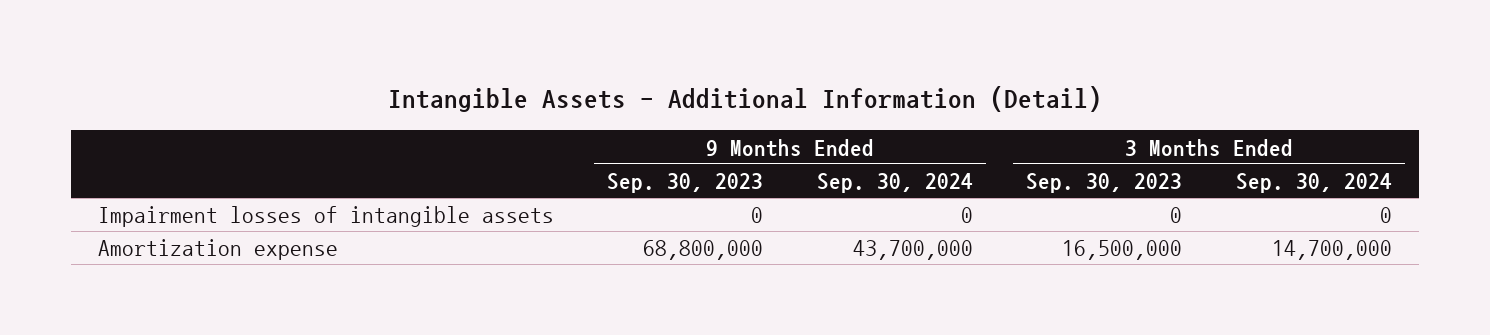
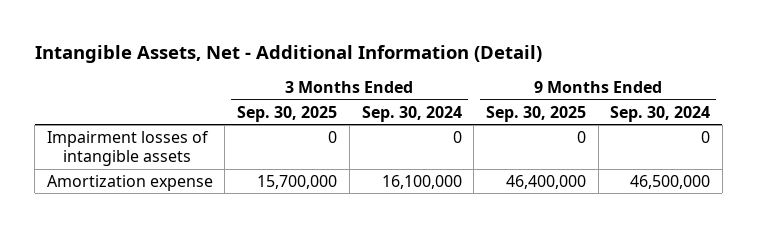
[387,86,1102,113] Intangible Assets - Additional Information (Detail) -> [34,45,542,64] Intangible Assets, Net - Additional Information (Detail)
[607,173,764,194] Sep. 30, 2023 -> none
[1026,173,1183,194] Sep. 30, 2023 -> none
none -> [237,105,338,122] Sep. 30, 2025
none -> [485,105,586,122] Sep. 30, 2025
[852,240,973,261] 43,700,000 -> [630,174,711,189] 46,500,000
[1272,240,1393,261] 14,700,000 -> [381,174,462,189] 16,100,000

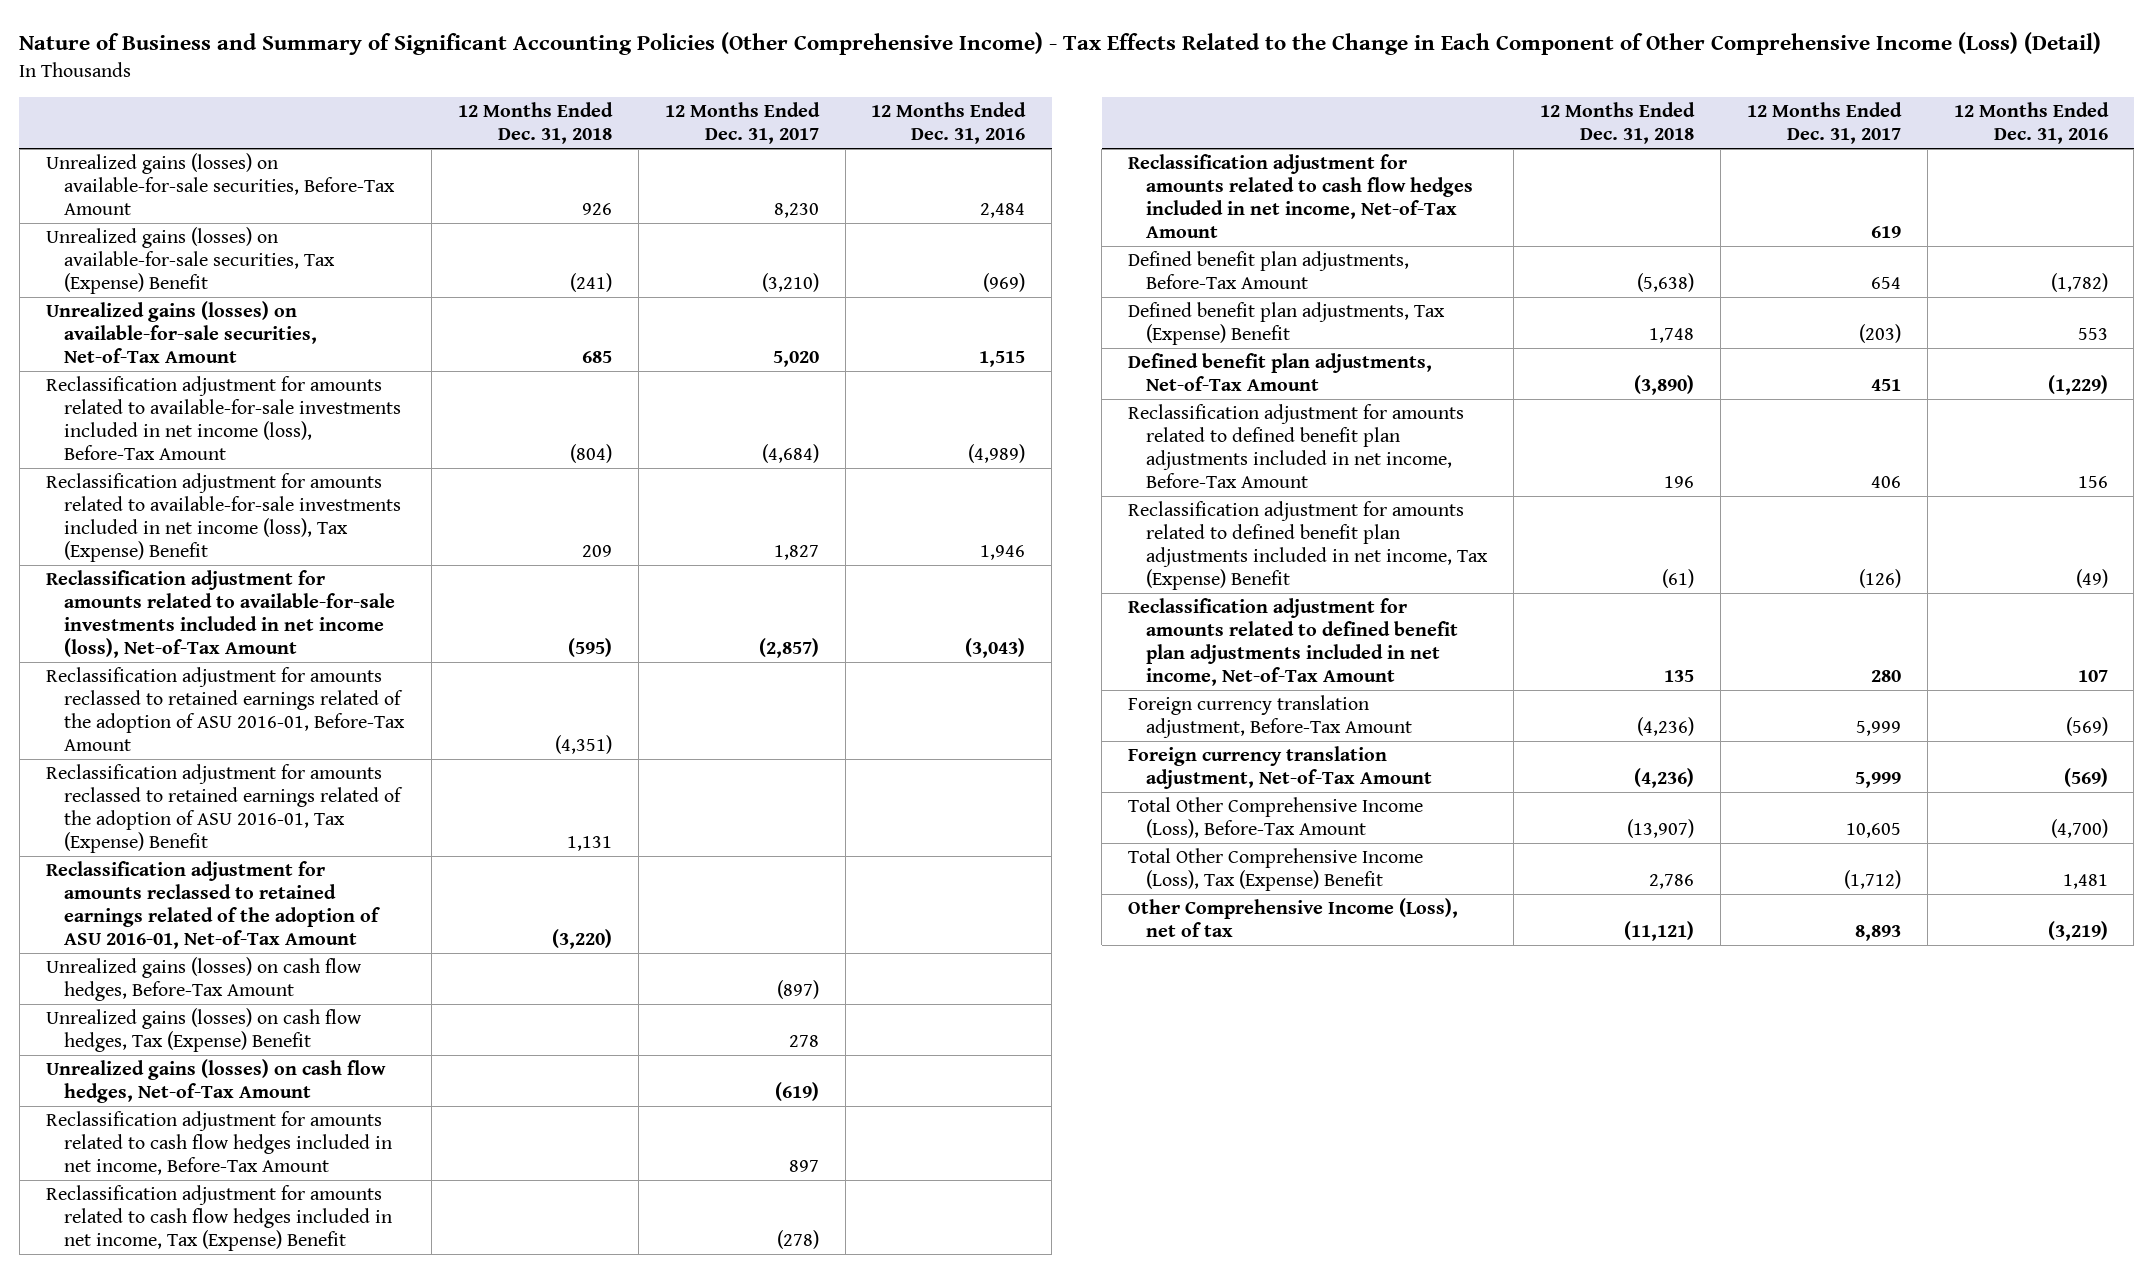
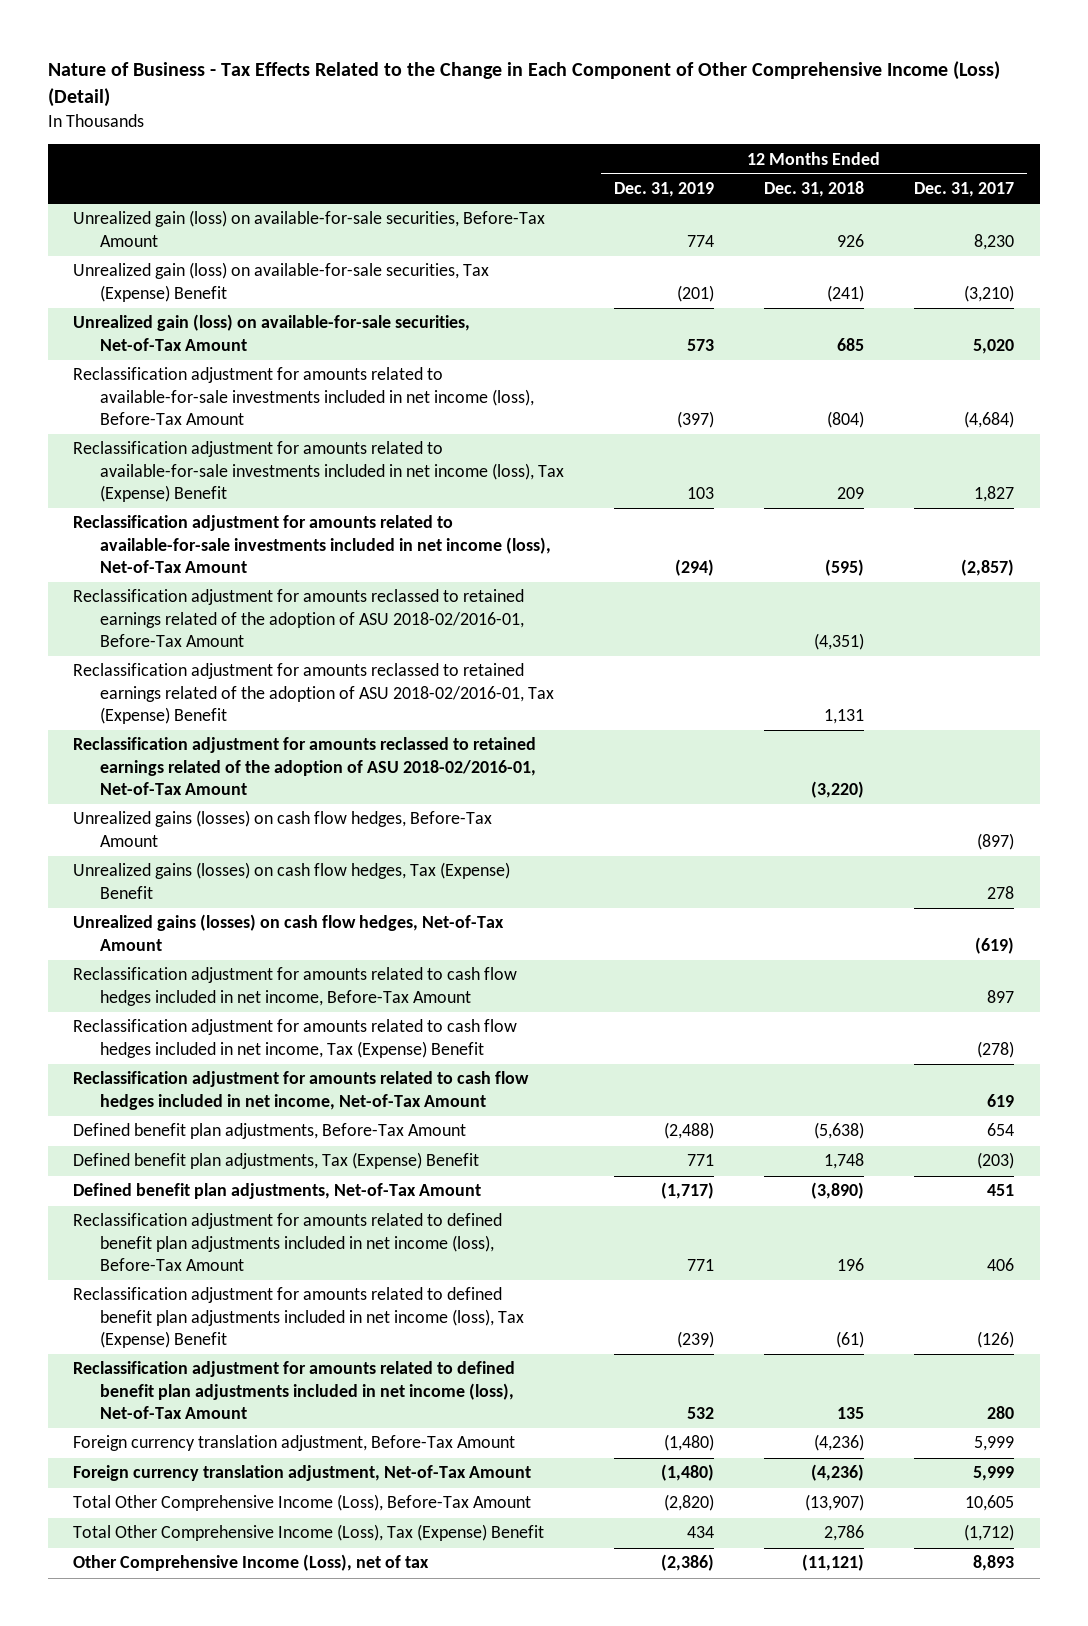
[19,32,2102,56] Nature of Business and Summary of Significant Accounting Policies (Other Comprehensive Income) - Tax Effects Related to the Change in Each Component of Other Comprehensive Income (Loss) (Detail) -> [48,60,1001,107] Nature of Business - Tax Effects Related to the Change in Each Component of Other Comprehensive Income (Loss) (Detail)
[871,102,1027,145] 12 Months Ended Dec. 31, 2016 -> none
none -> [614,182,715,198] Dec. 31, 2019
[45,153,396,216] Unrealized gains (losses) on available-for-sale securities, Before-Tax Amount -> [73,210,546,247] Unrealized gain (loss) on available-for-sale securities, Before-Tax Amount
[45,227,336,295] Unrealized gains (losses) on available-for-sale securities, Tax (Expense) Benefit -> [73,262,490,302] Unrealized gain (loss) on available-for-sale securities, Tax (Expense) Benefit
[45,301,318,364] Unrealized gains (losses) on available-for-sale securities, Net-of-Tax Amount -> [73,314,471,351] Unrealized gain (loss) on available-for-sale securities, Net-of-Tax Amount
[45,667,406,752] Reclassification adjustment for amounts reclassed to retained earnings related of the adoption of ASU 2016-01, Before-Tax Amount -> [73,589,525,647] Reclassification adjustment for amounts reclassed to retained earnings related of the adoption of ASU 2018-02/2016-01, Before-Tax Amount
[45,764,404,854] Reclassification adjustment for amounts reclassed to retained earnings related of the adoption of ASU 2016-01, Tax (Expense) Benefit -> [73,663,554,724] Reclassification adjustment for amounts reclassed to retained earnings related of the adoption of ASU 2018-02/2016-01, Tax (Expense) Benefit
[45,861,381,950] Reclassification adjustment for amounts reclassed to retained earnings related of the adoption of ASU 2016-01, Net-of-Tax Amount -> [73,737,537,795] Reclassification adjustment for amounts reclassed to retained earnings related of the adoption of ASU 2018-02/2016-01, Net-of-Tax Amount
[1127,404,1464,489] Reclassification adjustment for amounts related to defined benefit plan adjustments included in net income, Before-Tax Amount -> [73,1213,503,1271] Reclassification adjustment for amounts related to defined benefit plan adjustments included in net income (loss), Before-Tax Amount
[1127,501,1489,591] Reclassification adjustment for amounts related to defined benefit plan adjustments included in net income, Tax (Expense) Benefit -> [73,1287,524,1348] Reclassification adjustment for amounts related to defined benefit plan adjustments included in net income (loss), Tax (Expense) Benefit
[1127,598,1459,687] Reclassification adjustment for amounts related to defined benefit plan adjustments included in net income, Net-of-Tax Amount -> [73,1361,516,1419] Reclassification adjustment for amounts related to defined benefit plan adjustments included in net income (loss), Net-of-Tax Amount

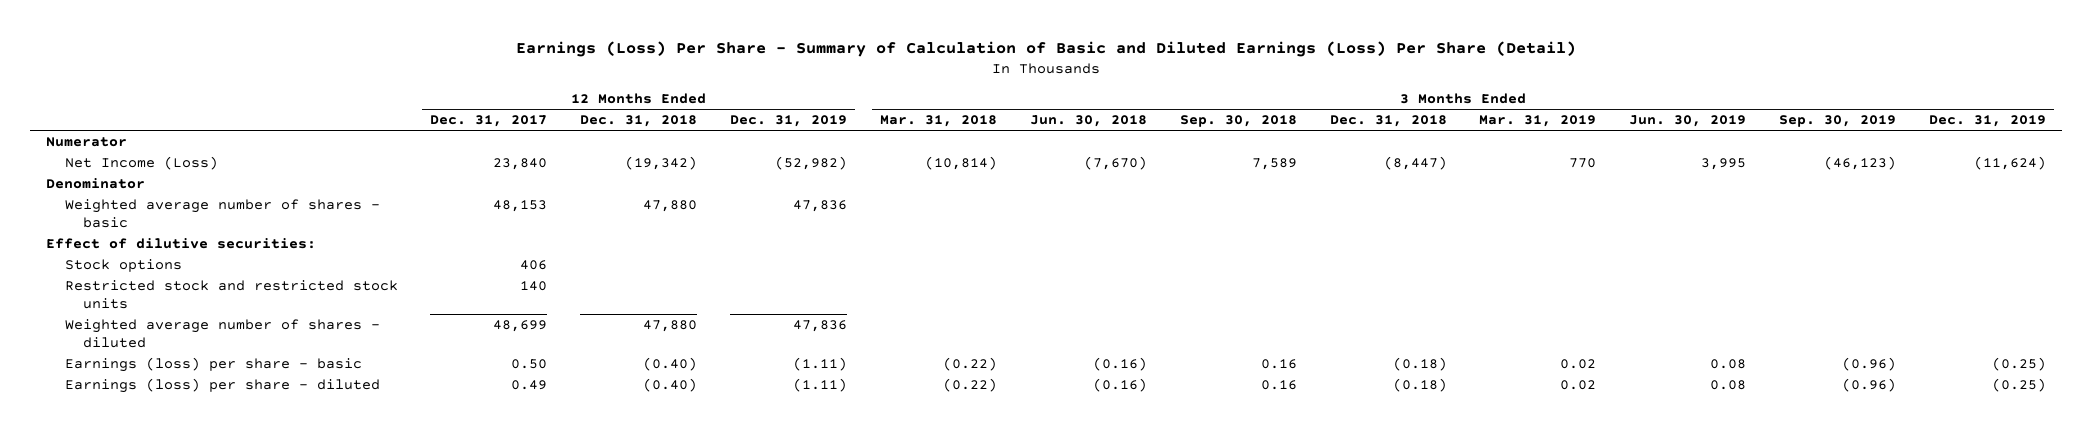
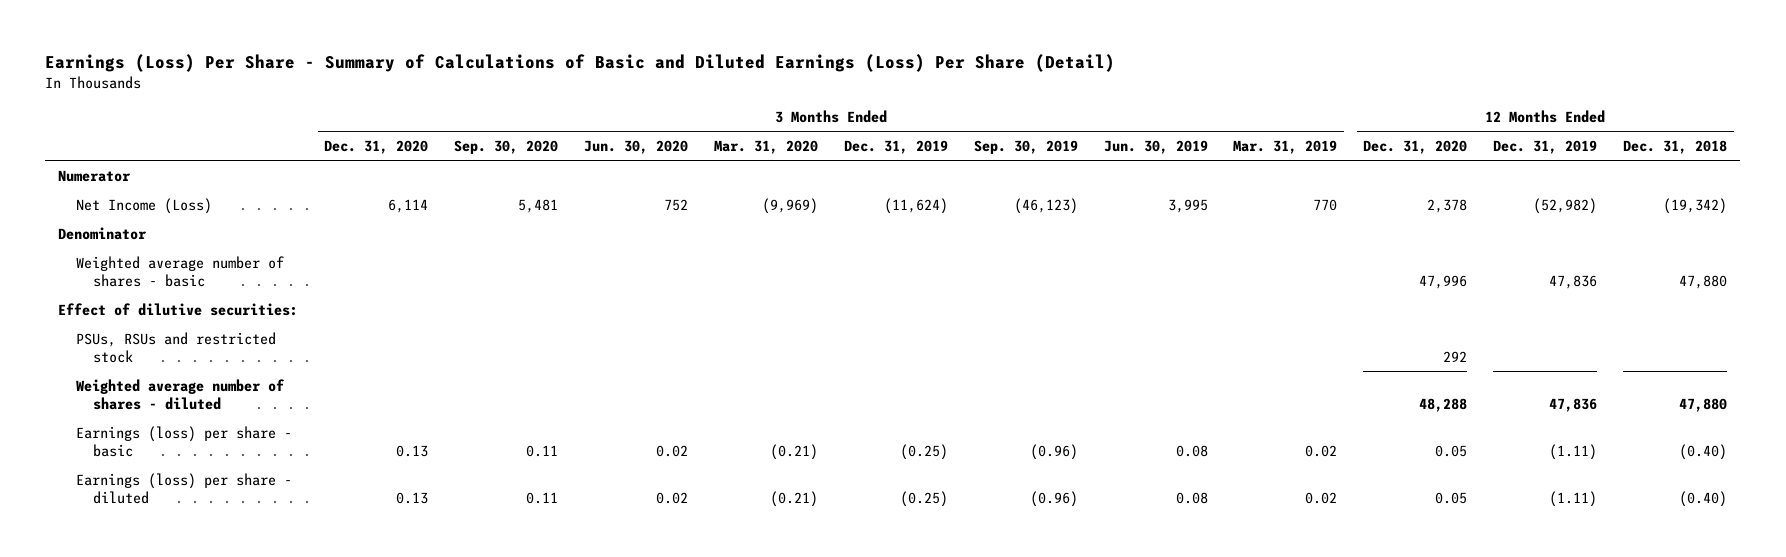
[516,41,1577,58] Earnings (Loss) Per Share - Summary of Calculation of Basic and Diluted Earnings (Loss) Per Share (Detail) -> [45,54,1116,73] Earnings (Loss) Per Share - Summary of Calculations of Basic and Diluted Earnings (Loss) Per Share (Detail)
[430,115,548,128] Dec. 31, 2017 -> none
[879,115,997,128] Mar. 31, 2018 -> none
[1029,115,1147,128] Jun. 30, 2018 -> none
[1179,115,1297,128] Sep. 30, 2018 -> none
[1329,115,1447,128] Dec. 31, 2018 -> none
none -> [324,139,429,154] Dec. 31, 2020
none -> [454,139,559,154] Sep. 30, 2020
none -> [584,139,689,154] Jun. 30, 2020
none -> [713,139,818,154] Mar. 31, 2020
none -> [1363,139,1468,154] Dec. 31, 2020
[64,258,182,272] Stock options -> none
[64,279,398,309] Restricted stock and restricted stock units -> [75,331,276,363] PSUs, RSUs and restricted stock

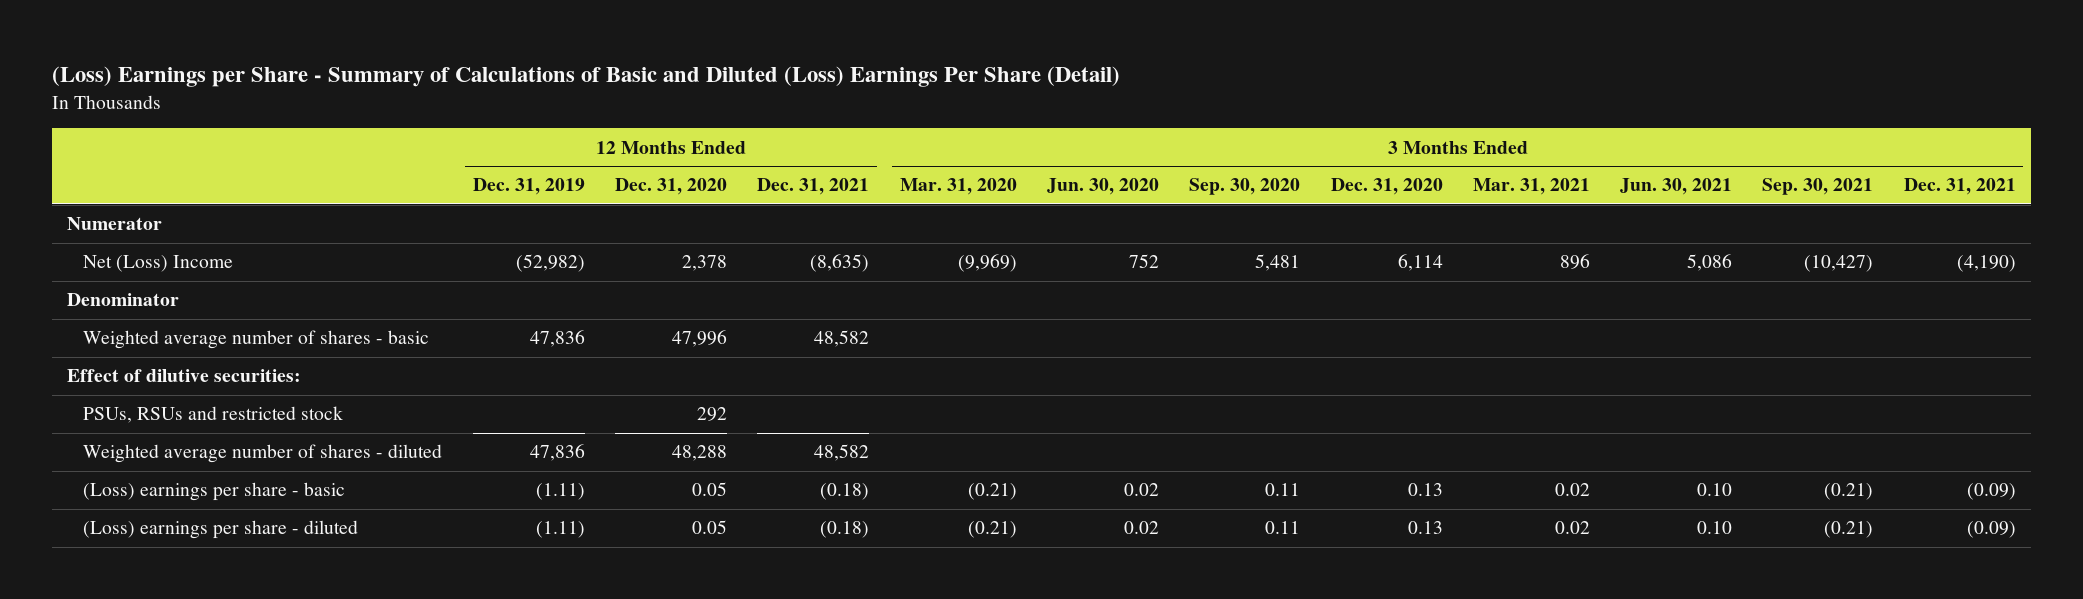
[45,54,1116,73] Earnings (Loss) Per Share - Summary of Calculations of Basic and Diluted Earnings (Loss) Per Share (Detail) -> [51,66,1120,88] (Loss) Earnings per Share - Summary of Calculations of Basic and Diluted (Loss) Earnings Per Share (Detail)
[843,139,948,154] Dec. 31, 2019 -> none
[973,139,1078,154] Sep. 30, 2019 -> none
[1103,139,1208,154] Jun. 30, 2019 -> none
[1233,139,1338,154] Mar. 31, 2019 -> none
[1623,139,1728,154] Dec. 31, 2018 -> none
none -> [757,178,870,196] Dec. 31, 2021
none -> [1472,178,1590,196] Mar. 31, 2021
none -> [1620,178,1733,196] Jun. 30, 2021
none -> [1762,178,1874,196] Sep. 30, 2021
none -> [1903,178,2016,196] Dec. 31, 2021
[75,197,212,214] Net Income (Loss) -> [83,255,234,273] Net (Loss) Income
[75,425,292,457] Earnings (loss) per share - basic -> [83,482,346,502] (Loss) earnings per share - basic
[75,472,292,504] Earnings (loss) per share - diluted -> [83,520,359,540] (Loss) earnings per share - diluted

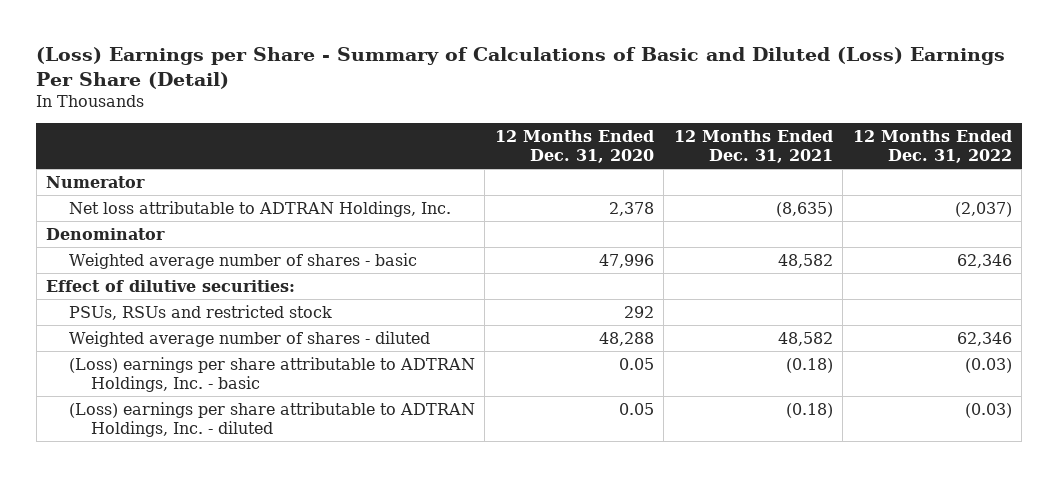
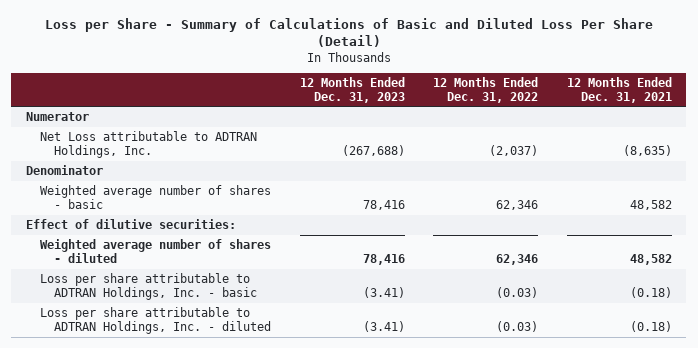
[36,46,1006,89] (Loss) Earnings per Share - Summary of Calculations of Basic and Diluted (Loss) Earnings Per Share (Detail) -> [44,17,653,48] Loss per Share - Summary of Calculations of Basic and Diluted Loss Per Share (Detail)
[494,130,654,164] 12 Months Ended Dec. 31, 2020 -> none
none -> [299,76,405,103] 12 Months Ended Dec. 31, 2023
[68,200,451,217] Net loss attributable to ADTRAN Holdings, Inc. -> [39,131,257,158] Net Loss attributable to ADTRAN Holdings, Inc.
[68,304,332,320] PSUs, RSUs and restricted stock -> none
[68,356,475,393] (Loss) earnings per share attributable to ADTRAN Holdings, Inc. - basic -> [39,273,258,300] Loss per share attributable to ADTRAN Holdings, Inc. - basic
[68,401,475,438] (Loss) earnings per share attributable to ADTRAN Holdings, Inc. - diluted -> [39,307,272,334] Loss per share attributable to ADTRAN Holdings, Inc. - diluted

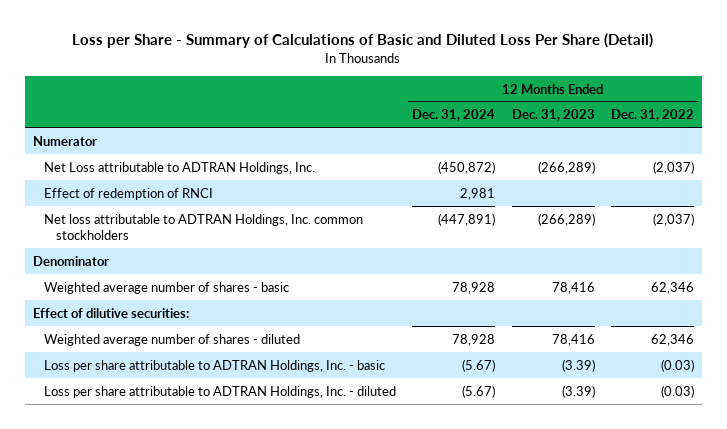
[566,76,672,103] 12 Months Ended Dec. 31, 2021 -> none
none -> [412,109,496,122] Dec. 31, 2024
[341,144,405,156] (267,688) -> [537,160,595,174] (266,289)
none -> [44,187,214,200] Effect of redemption of RNCI
none -> [44,213,364,240] Net loss attributable to ADTRAN Holdings, Inc. common stockholders
[362,286,405,298] (3.41) -> [561,358,595,372] (3.39)
[362,320,405,332] (3.41) -> [561,384,595,398] (3.39)

